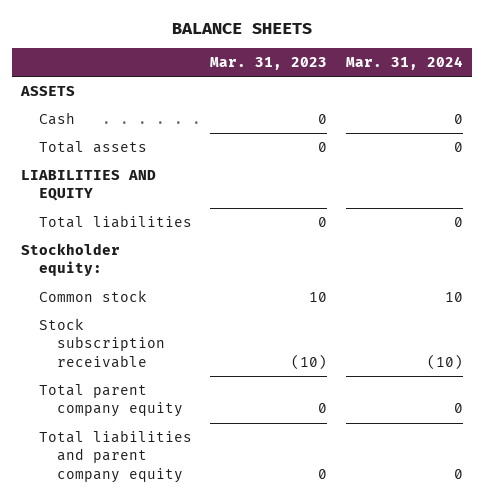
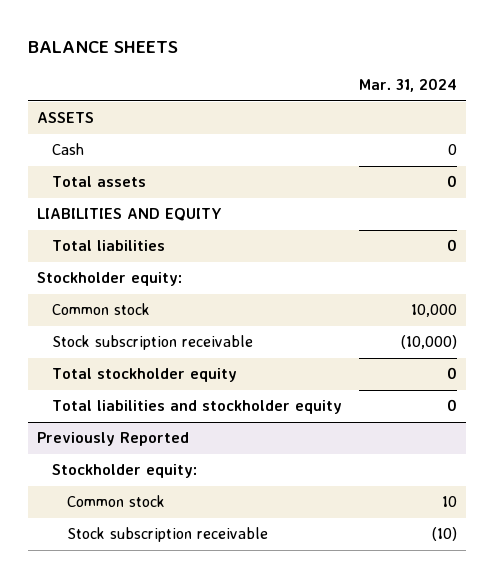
[210,57,328,71] Mar. 31, 2023 -> none
none -> [52,303,151,316] Common stock
none -> [52,335,254,351] Stock subscription receivable
none -> [52,368,238,383] Total stockholder equity
none -> [52,400,343,415] Total liabilities and stockholder equity
none -> [36,432,189,447] Previously Reported
none -> [52,464,198,479] Stockholder equity:
[39,384,184,418] Total parent company equity -> none
[39,430,193,483] Total liabilities and parent company equity -> none

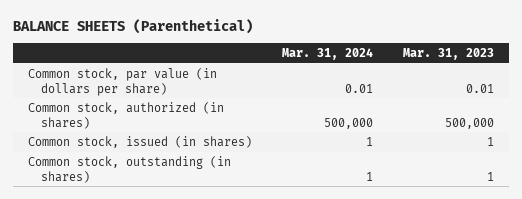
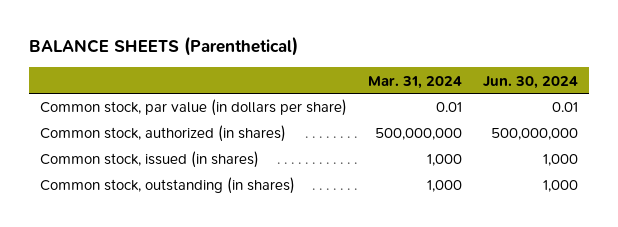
[402,47,494,60] Mar. 31, 2023 -> none
none -> [482,75,578,89] Jun. 30, 2024
[323,117,373,129] 500,000 -> [374,128,462,141] 500,000,000
[365,136,373,146] 1 -> [426,154,462,167] 1,000
[365,171,373,181] 1 -> [426,180,462,193] 1,000

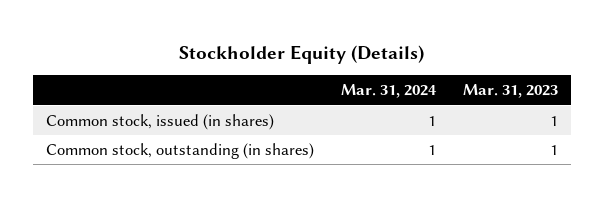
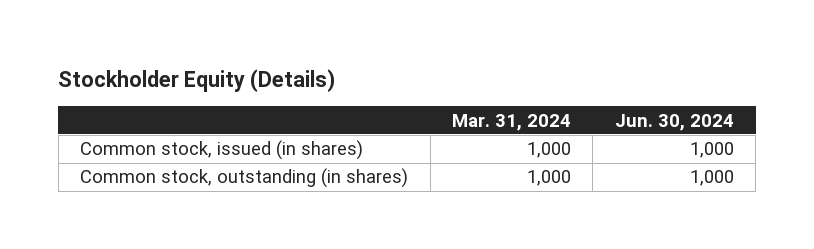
[462,84,558,99] Mar. 31, 2023 -> none
none -> [614,113,734,131] Jun. 30, 2024
[428,116,437,127] 1 -> [527,142,572,159] 1,000
[428,145,437,156] 1 -> [527,170,572,187] 1,000

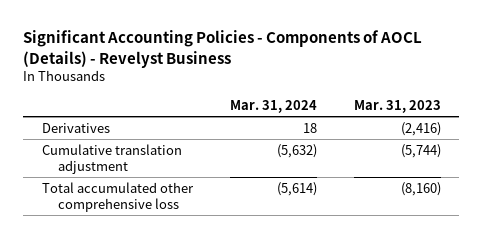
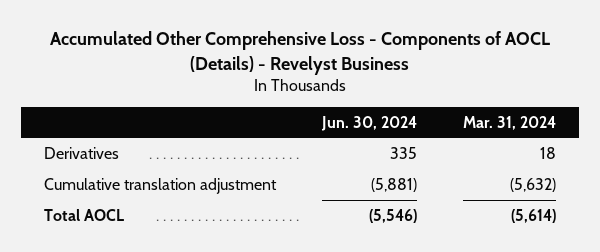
[23,30,423,68] Significant Accounting Policies - Components of AOCL (Details) - Revelyst Business -> [50,31,551,75] Accumulated Other Comprehensive Loss - Components of AOCL (Details) - Revelyst Business
[353,100,441,114] Mar. 31, 2023 -> none
none -> [321,115,418,131] Jun. 30, 2024
[41,181,194,213] Total accumulated other comprehensive loss -> [43,208,124,221] Total AOCL

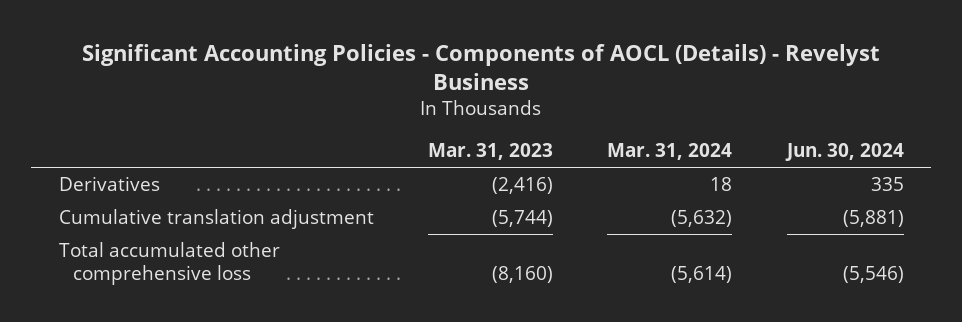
[50,31,551,75] Accumulated Other Comprehensive Loss - Components of AOCL (Details) - Revelyst Business -> [82,43,881,90] Significant Accounting Policies - Components of AOCL (Details) - Revelyst Business
none -> [427,143,553,161] Mar. 31, 2023
[43,208,124,221] Total AOCL -> [58,242,280,286] Total accumulated other comprehensive loss

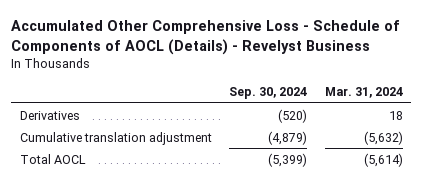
[82,43,881,90] Significant Accounting Policies - Components of AOCL (Details) - Revelyst Business -> [11,19,401,55] Accumulated Other Comprehensive Loss - Schedule of Components of AOCL (Details) - Revelyst Business
[427,143,553,161] Mar. 31, 2023 -> none
[784,143,904,162] Jun. 30, 2024 -> none
none -> [229,87,308,100] Sep. 30, 2024
[58,242,280,286] Total accumulated other comprehensive loss -> [19,153,86,164] Total AOCL

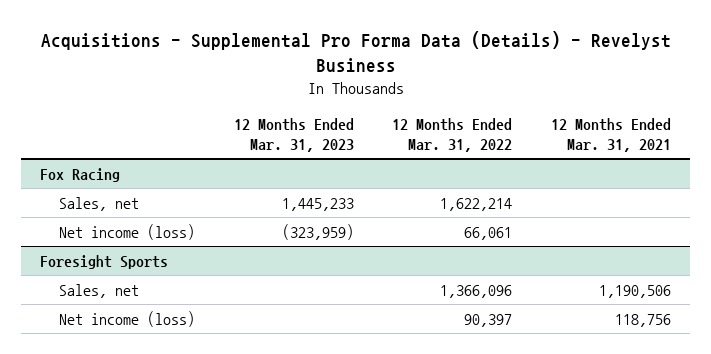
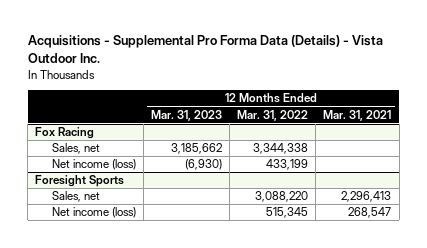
[40,31,671,73] Acquisitions - Supplemental Pro Forma Data (Details) - Revelyst Business -> [27,35,383,64] Acquisitions - Supplemental Pro Forma Data (Details) - Vista Outdoor Inc.
[281,197,354,211] 1,445,233 -> [171,143,223,155] 3,185,662
[440,197,513,211] 1,622,214 -> [253,143,309,155] 3,344,338
[281,223,354,240] (323,959) -> [185,159,223,171] (6,930)
[464,226,513,240] 66,061 -> [266,159,309,171] 433,199
[440,284,513,298] 1,366,096 -> [255,191,309,203] 3,088,220
[598,284,671,298] 1,190,506 -> [341,191,392,203] 2,296,413
[464,313,513,327] 90,397 -> [266,207,309,219] 515,345
[614,313,671,327] 118,756 -> [348,207,392,219] 268,547

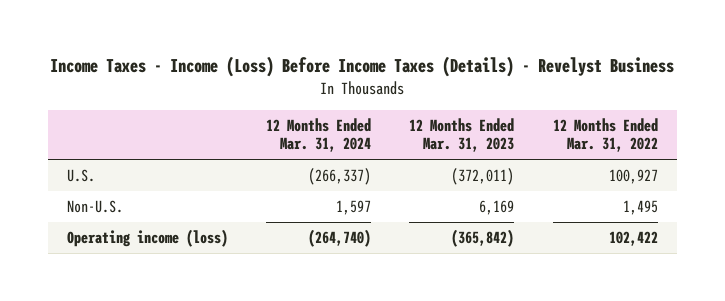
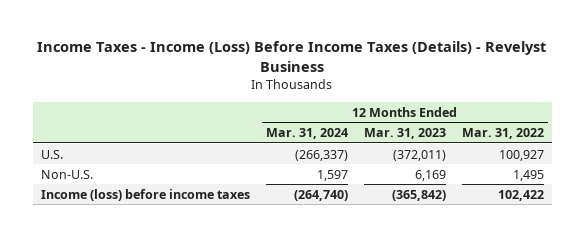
[66,229,228,248] Operating income (loss) -> [40,188,250,201] Income (loss) before income taxes

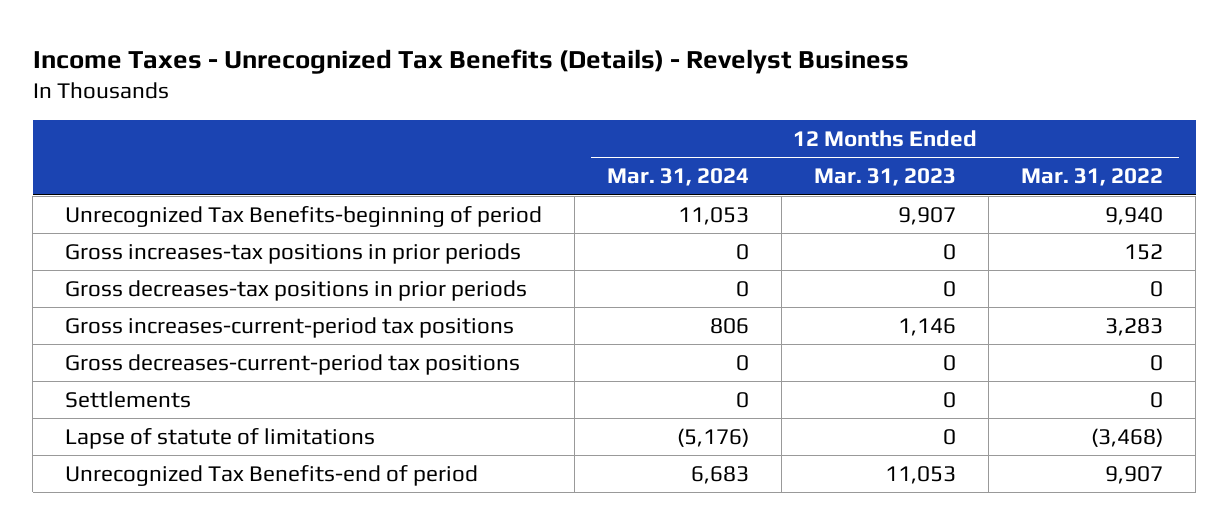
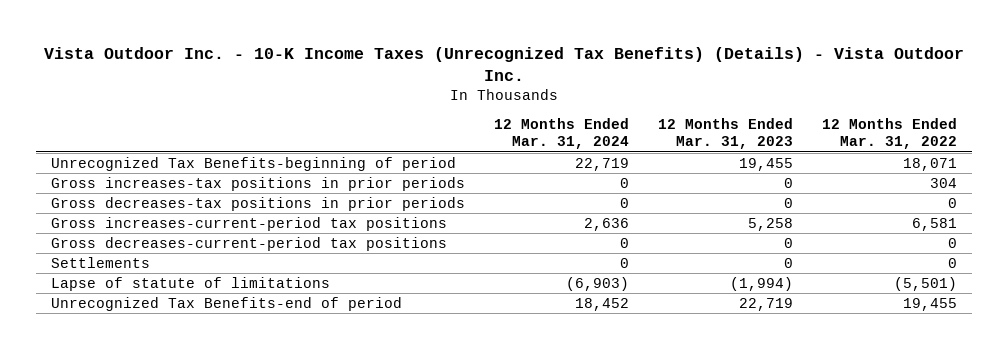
[32,48,909,74] Income Taxes - Unrecognized Tax Benefits (Details) - Revelyst Business -> [44,46,965,81] Vista Outdoor Inc. - 10-K Income Taxes (Unrecognized Tax Benefits) (Details) - Vista Outdoor Inc.
[678,206,750,225] 11,053 -> [575,157,630,171] 22,719
[898,206,957,225] 9,907 -> [739,157,794,171] 19,455
[1105,206,1164,225] 9,940 -> [903,157,958,171] 18,071
[1124,243,1164,260] 152 -> [930,177,958,188] 304
[710,317,750,334] 806 -> [584,217,630,231] 2,636
[898,317,957,336] 1,146 -> [748,217,794,231] 5,258
[1105,317,1164,336] 3,283 -> [912,217,958,231] 6,581
[677,427,750,447] (5,176) -> [566,276,630,291] (6,903)
[943,428,957,445] 0 -> [730,276,794,291] (1,994)
[1091,427,1164,447] (3,468) -> [894,276,958,291] (5,501)
[691,465,750,484] 6,683 -> [575,297,630,311] 18,452
[885,465,957,484] 11,053 -> [739,297,794,311] 22,719
[1105,465,1164,484] 9,907 -> [903,297,958,311] 19,455

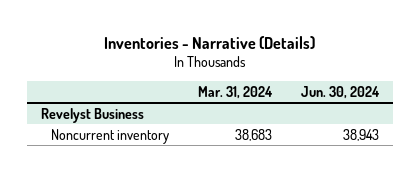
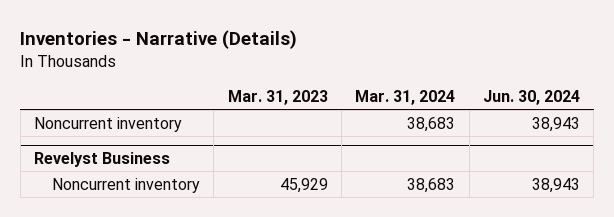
none -> [227,90,328,106] Mar. 31, 2023
none -> [34,116,183,132] Noncurrent inventory

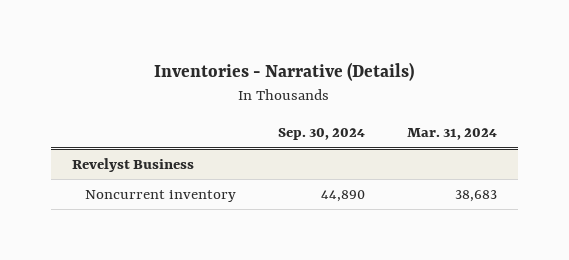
[227,90,328,106] Mar. 31, 2023 -> none
[482,90,580,106] Jun. 30, 2024 -> none
none -> [278,128,366,141] Sep. 30, 2024
[34,116,183,132] Noncurrent inventory -> none

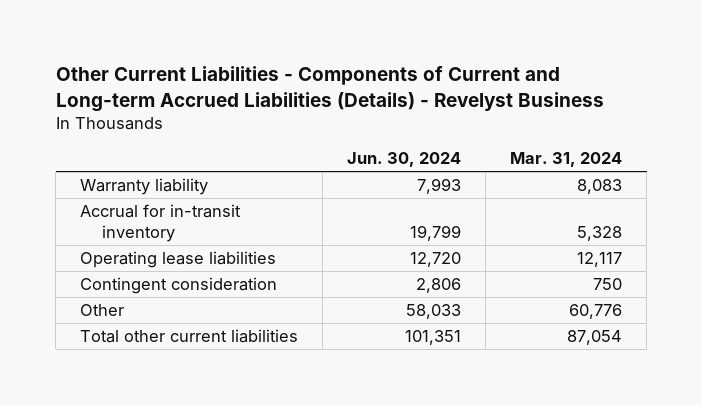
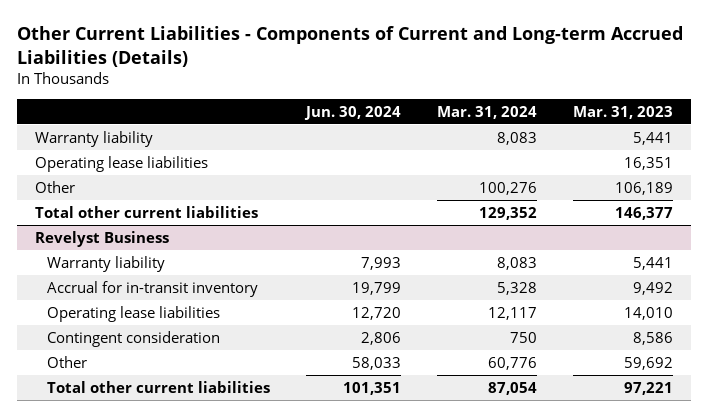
[55,66,604,112] Other Current Liabilities - Components of Current and Long-term Accrued Liabilities (Details) - Revelyst Business -> [16,26,683,67] Other Current Liabilities - Components of Current and Long-term Accrued Liabilities (Details)
none -> [573,106,674,120] Mar. 31, 2023
none -> [34,130,153,147] Warranty liability
none -> [34,155,208,172] Operating lease liabilities
none -> [34,180,75,193] Other
none -> [34,205,258,218] Total other current liabilities
none -> [34,230,169,247] Revelyst Business

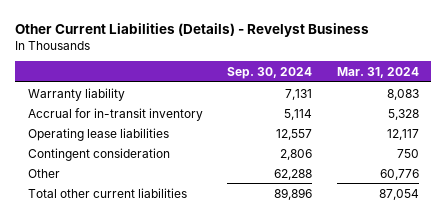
[16,26,683,67] Other Current Liabilities - Components of Current and Long-term Accrued Liabilities (Details) -> [15,22,370,37] Other Current Liabilities (Details) - Revelyst Business
[304,106,402,121] Jun. 30, 2024 -> none
[573,106,674,120] Mar. 31, 2023 -> none
none -> [227,67,313,80] Sep. 30, 2024
[34,155,208,172] Operating lease liabilities -> none
[34,180,75,193] Other -> none
[34,205,258,218] Total other current liabilities -> none
[34,230,169,247] Revelyst Business -> none
[47,255,166,272] Warranty liability -> none

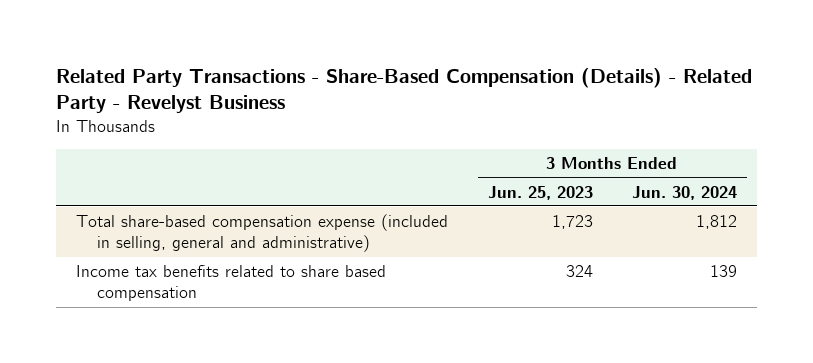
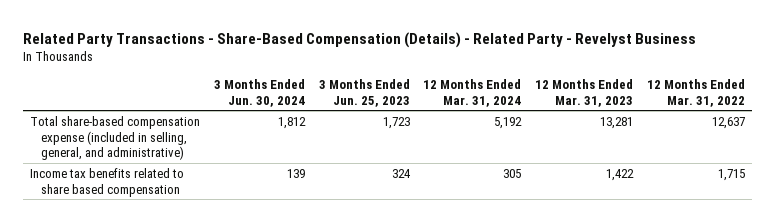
none -> [423,79,522,108] 12 Months Ended Mar. 31, 2024
none -> [535,79,634,108] 12 Months Ended Mar. 31, 2023
none -> [646,79,745,108] 12 Months Ended Mar. 31, 2022
[76,213,449,253] Total share-based compensation expense (included in selling, general and administrative) -> [29,115,200,161] Total share-based compensation expense (included in selling, general, and administrative)

